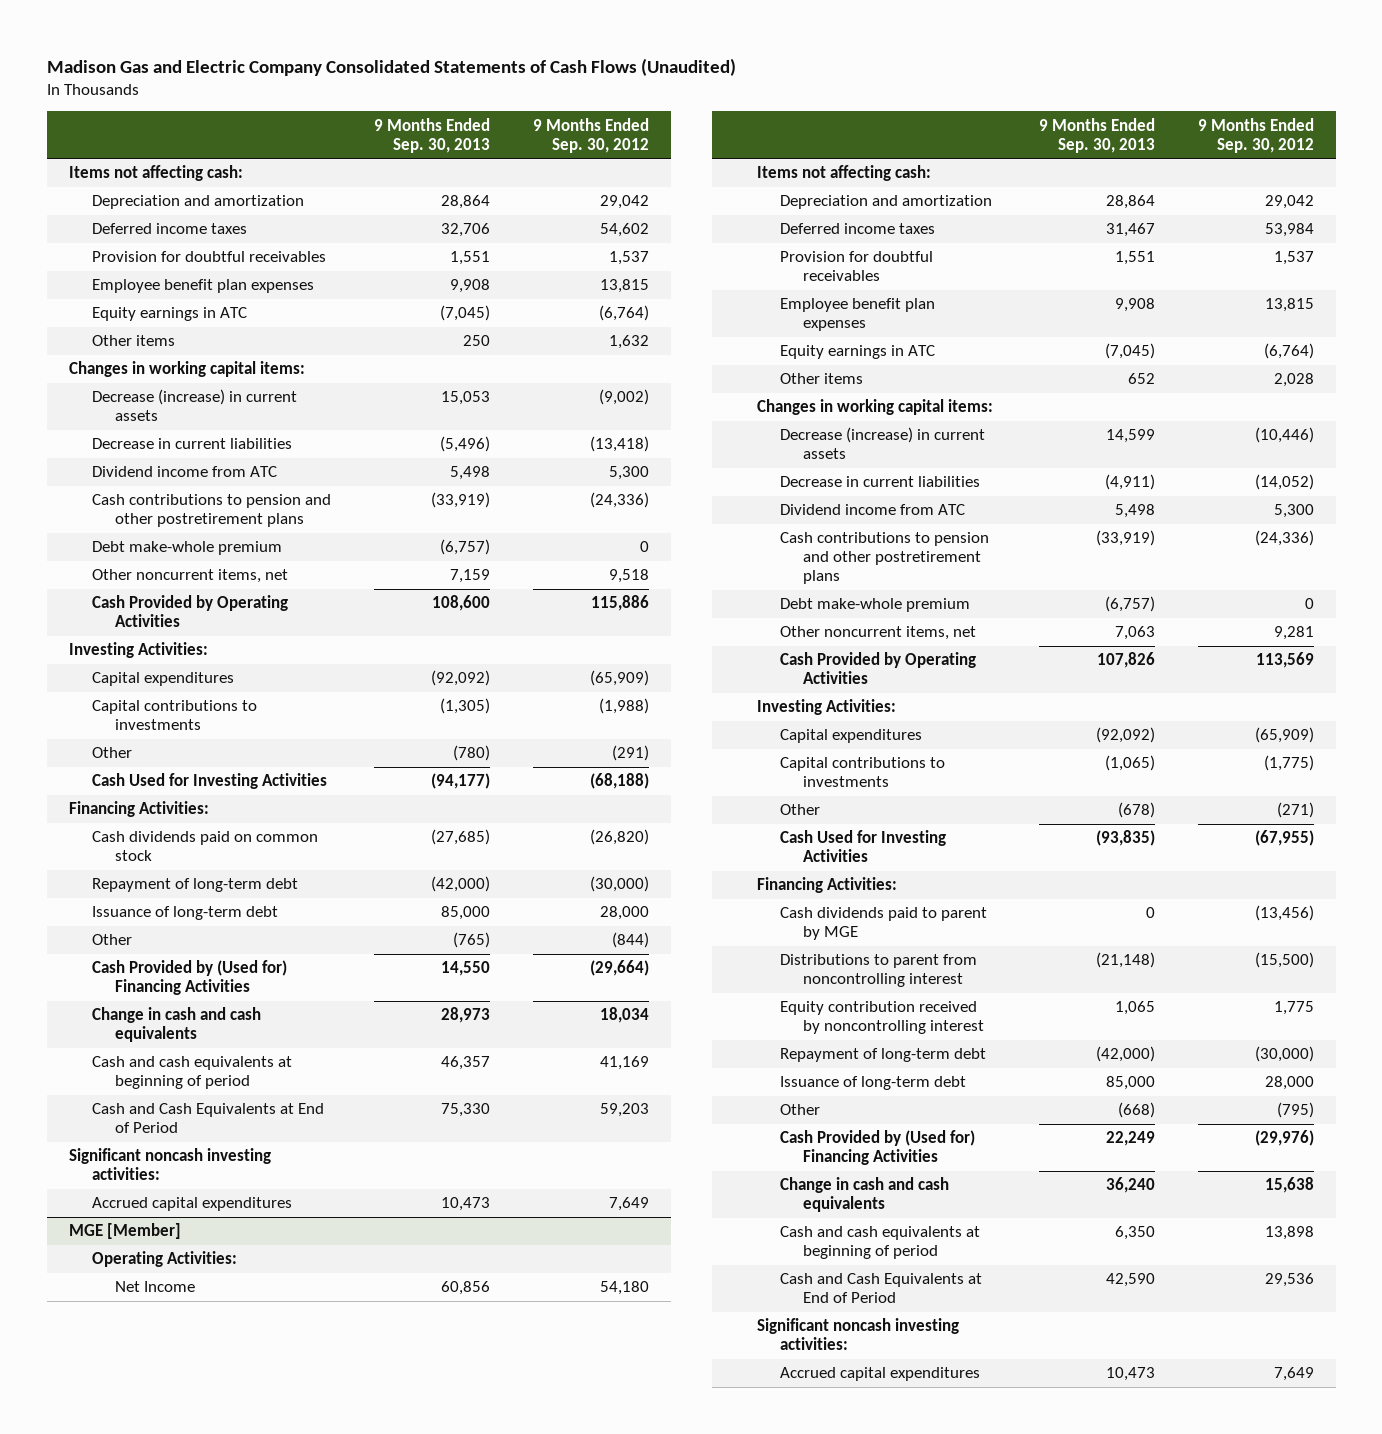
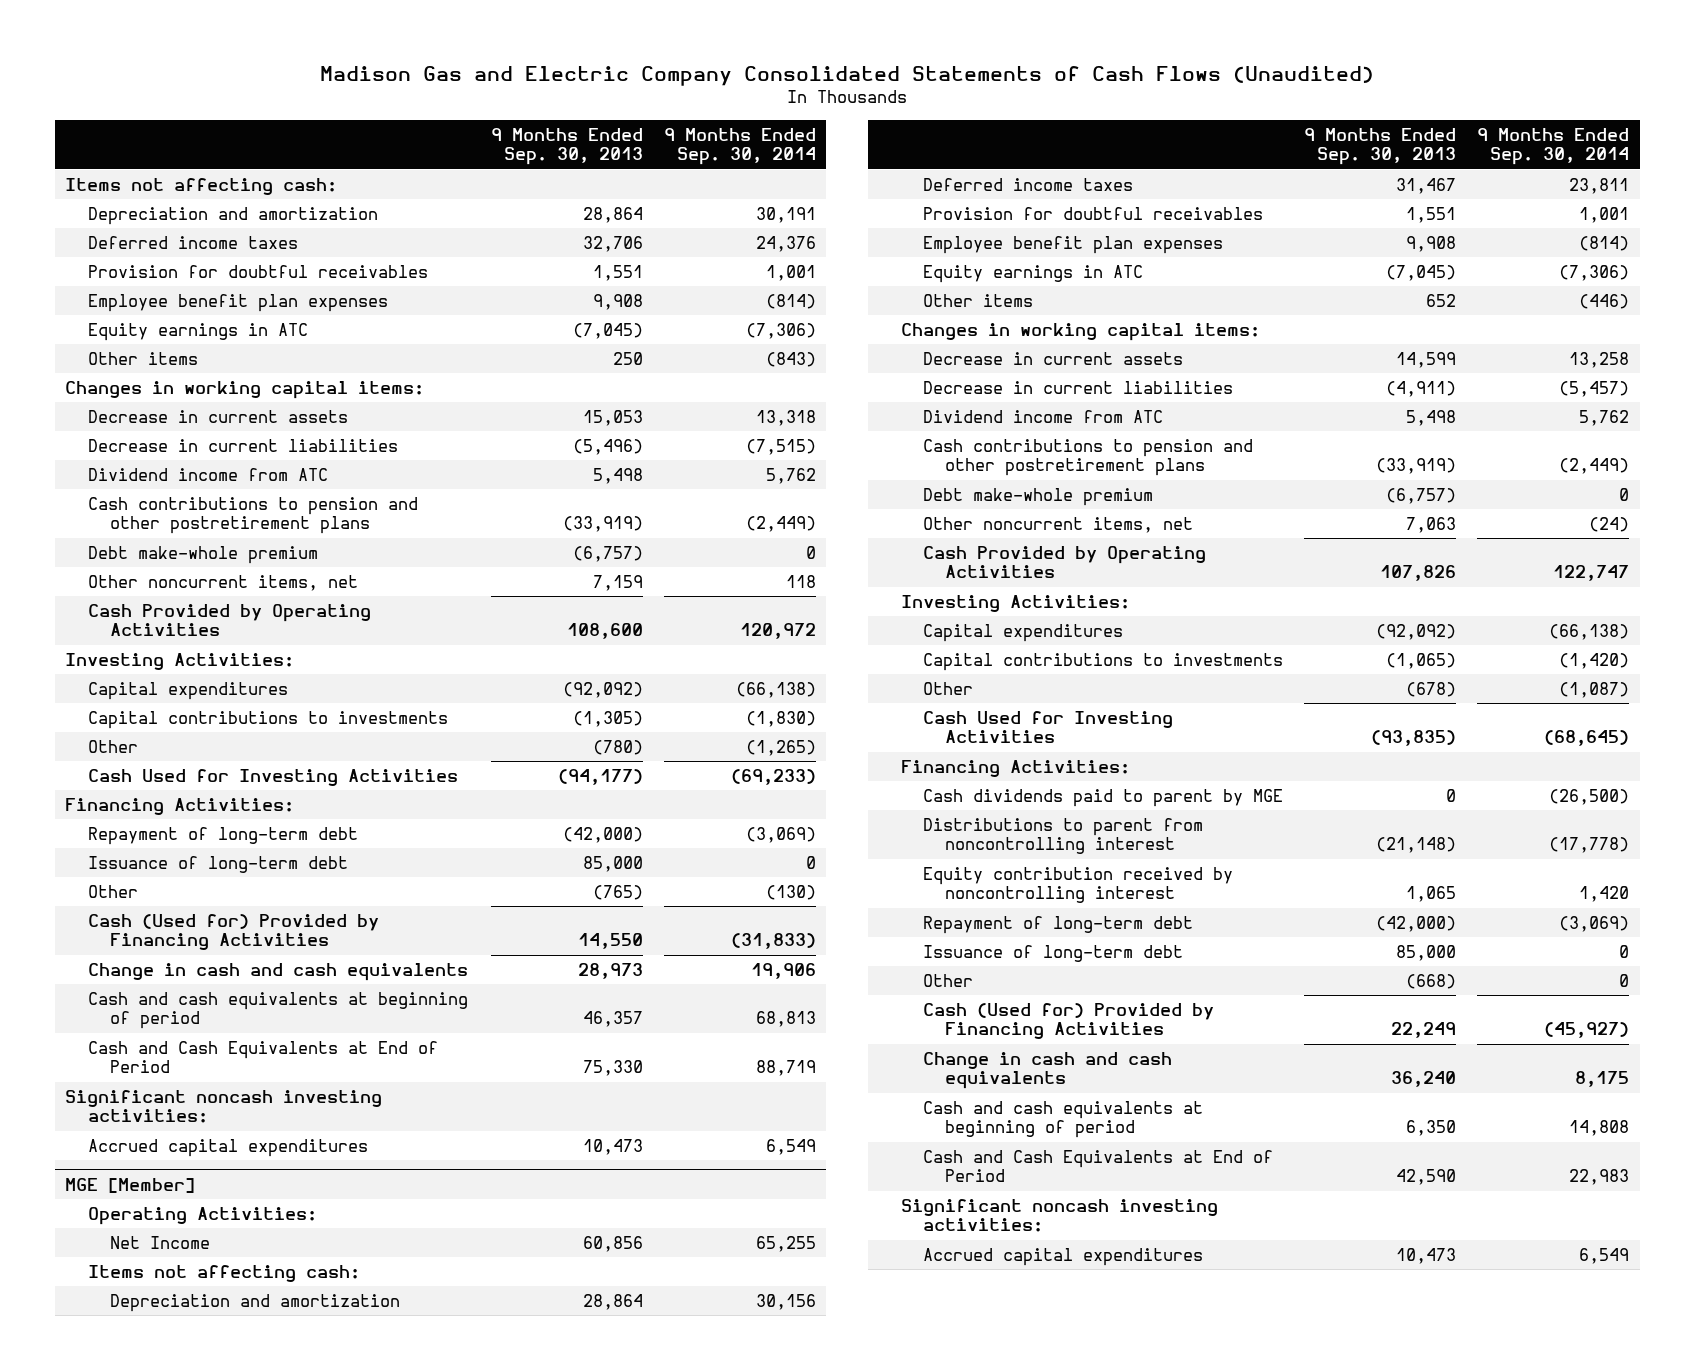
[533,117,650,153] 9 Months Ended Sep. 30, 2012 -> none
none -> [663,127,816,166] 9 Months Ended Sep. 30, 2014
[91,389,297,422] Decrease (increase) in current assets -> [87,410,348,424] Decrease in current assets
[91,831,318,862] Cash dividends paid on common stock -> none
[91,960,287,996] Cash Provided by (Used for) Financing Activities -> [87,914,379,951] Cash (Used for) Provided by Financing Activities
[779,427,985,460] Decrease (increase) in current assets -> [923,352,1184,366] Decrease in current assets
[779,1130,975,1166] Cash Provided by (Used for) Financing Activities -> [923,1003,1215,1040] Cash (Used for) Provided by Financing Activities

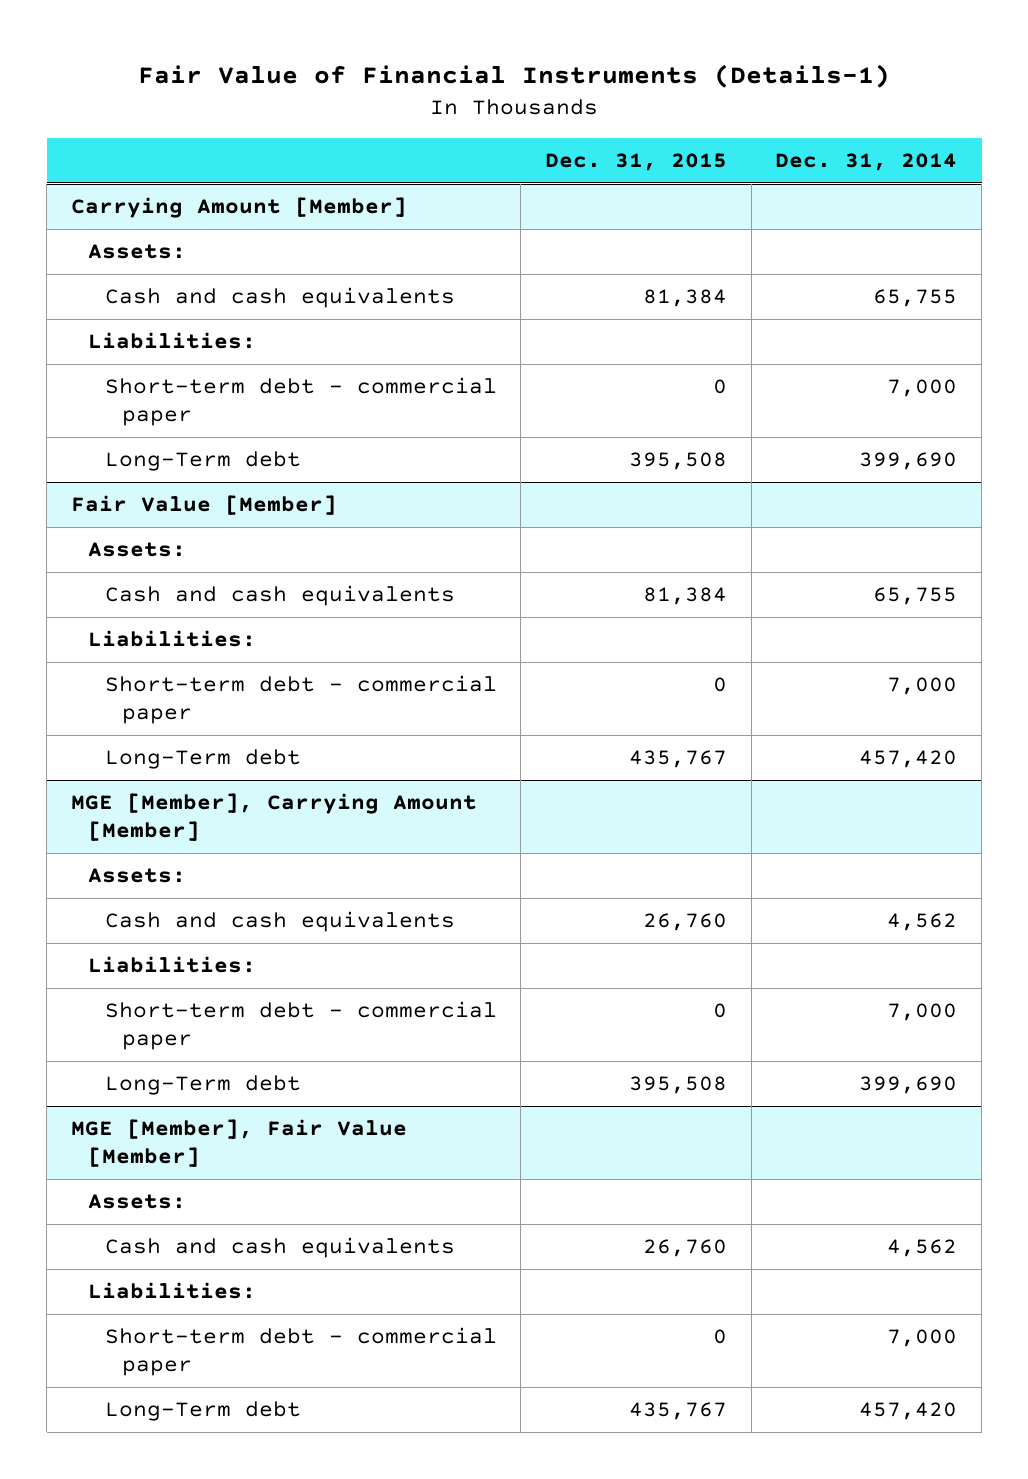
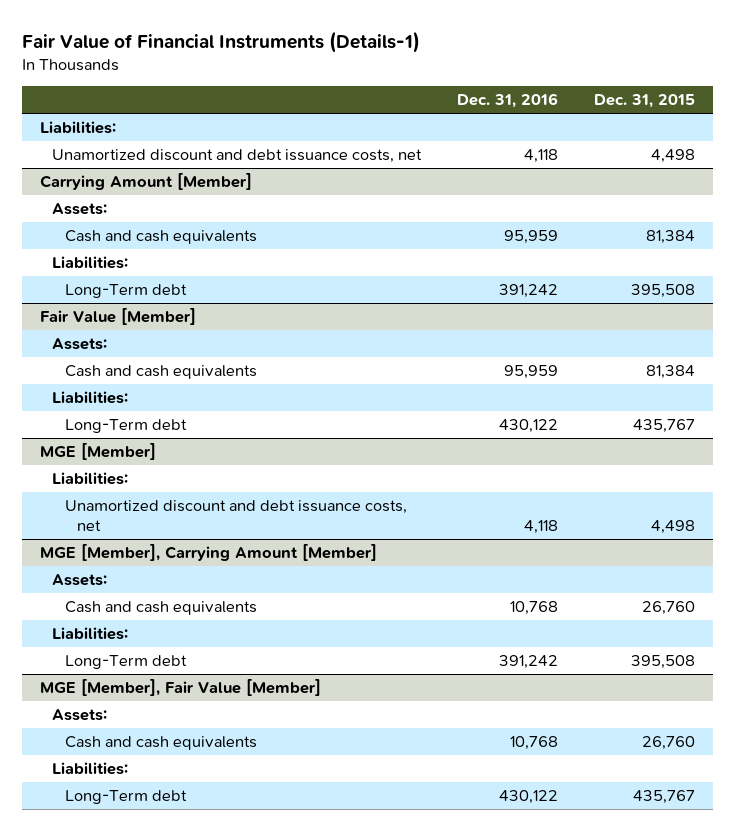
[775,152,958,171] Dec. 31, 2014 -> none
none -> [457,93,559,109] Dec. 31, 2016
none -> [40,121,117,135] Liabilities:
none -> [52,149,423,164] Unamortized discount and debt issuance costs, net
[104,377,497,426] Short-term debt - commercial paper -> none
[104,675,497,724] Short-term debt - commercial paper -> none
none -> [40,443,157,461] MGE [Member]
none -> [52,472,129,486] Liabilities:
none -> [64,500,407,531] Unamortized discount and debt issuance costs, net
[104,1001,497,1050] Short-term debt - commercial paper -> none
[104,1327,497,1376] Short-term debt - commercial paper -> none

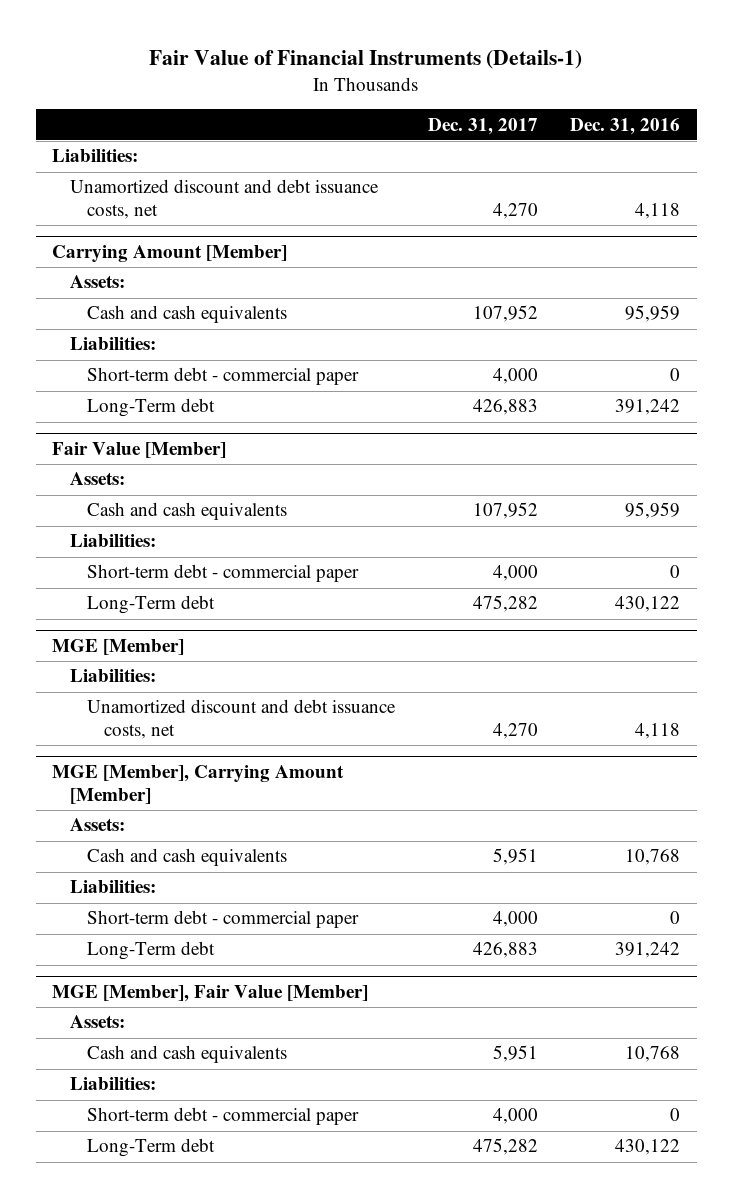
[593,94,695,109] Dec. 31, 2015 -> none
none -> [427,117,538,135] Dec. 31, 2017
none -> [86,367,359,386] Short-term debt - commercial paper
none -> [86,564,359,583] Short-term debt - commercial paper
none -> [86,910,359,929] Short-term debt - commercial paper
none -> [86,1107,359,1126] Short-term debt - commercial paper

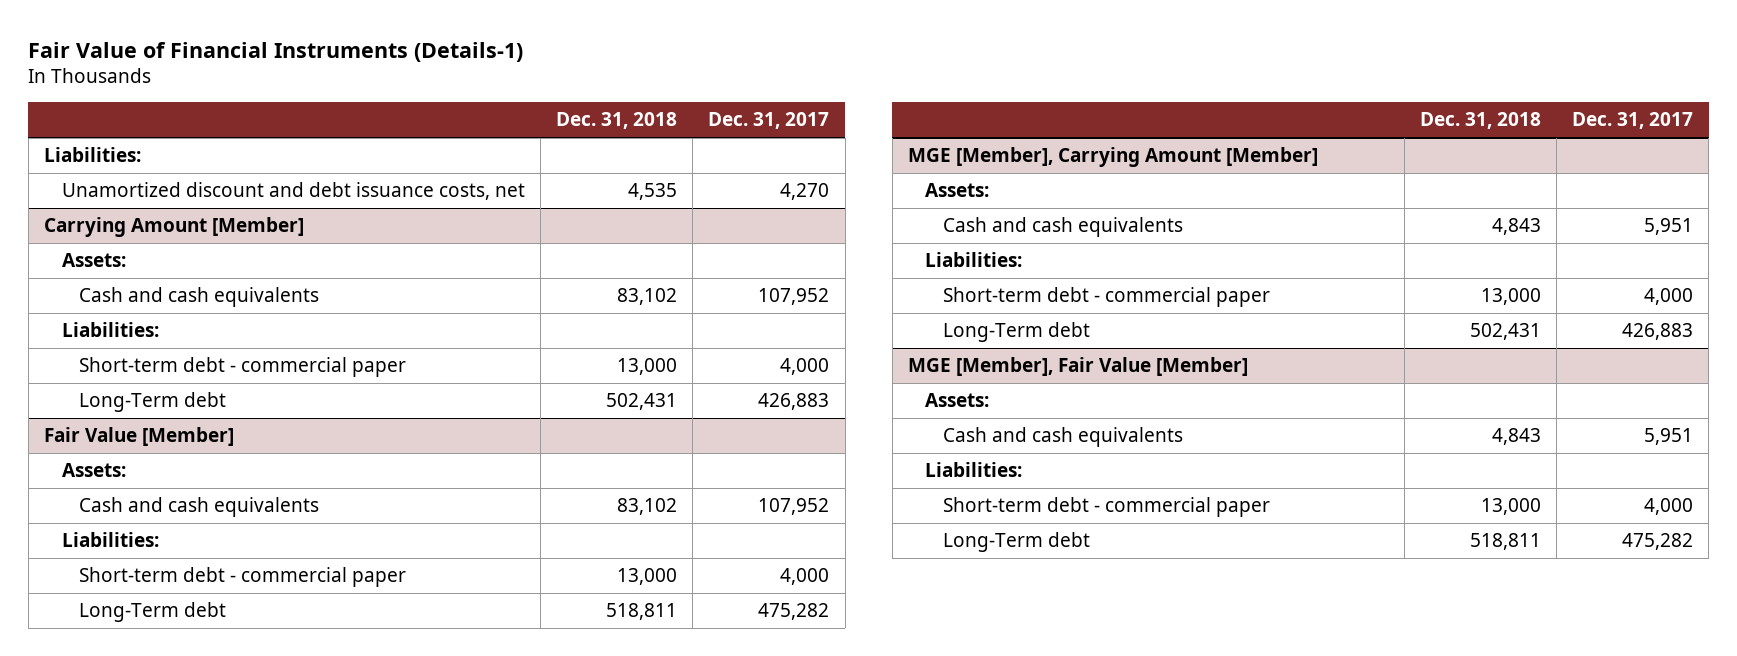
[570,117,681,135] Dec. 31, 2016 -> none
none -> [556,112,678,130] Dec. 31, 2018
[52,638,185,655] MGE [Member] -> none
[69,669,156,683] Liabilities: -> none
[86,699,396,740] Unamortized discount and debt issuance costs, net -> none

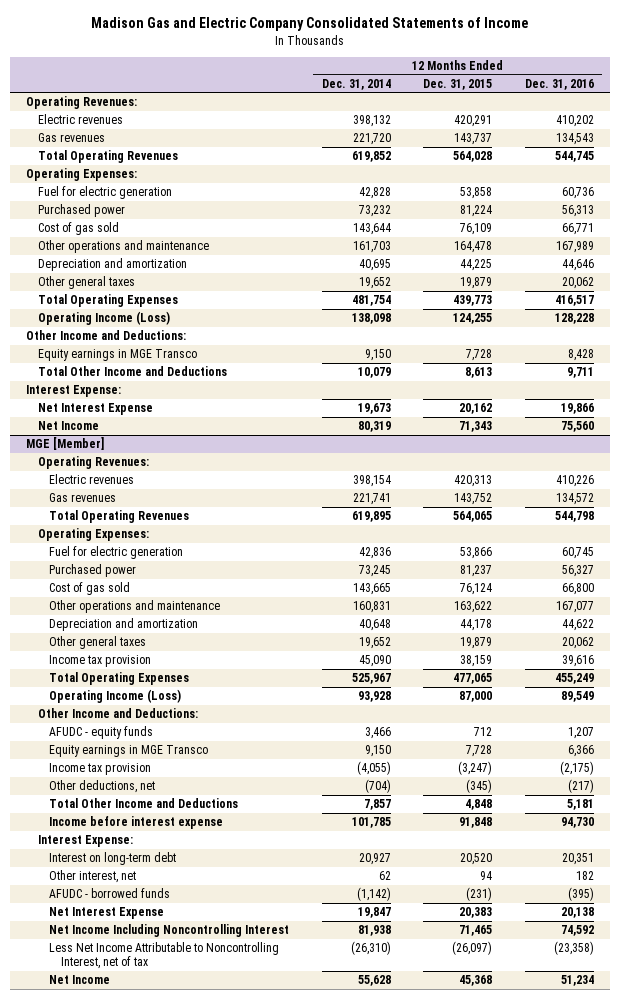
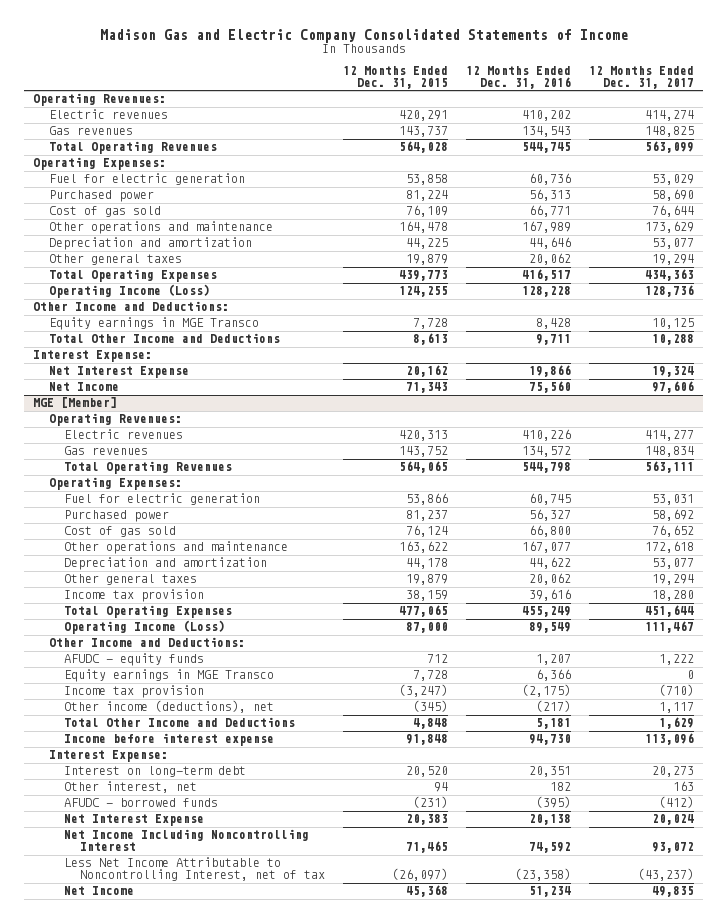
[321,78,391,90] Dec. 31, 2014 -> none
none -> [588,66,694,89] 12 Months Ended Dec. 31, 2017
[49,780,156,794] Other deductions, net -> [64,700,275,714] Other income (deductions), net

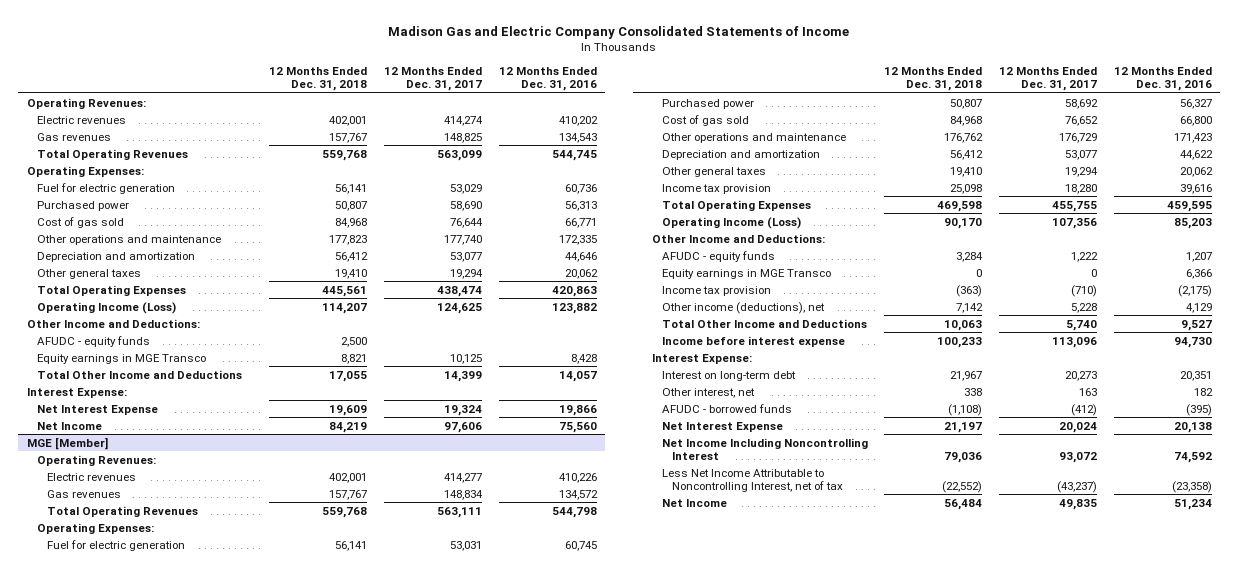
[343,66,449,89] 12 Months Ended Dec. 31, 2015 -> none
none -> [269,66,368,92] 12 Months Ended Dec. 31, 2018
[521,221,571,234] 167,989 -> [558,234,597,245] 172,335
[644,221,694,234] 173,629 -> [444,234,483,245] 177,740
[521,269,571,282] 416,517 -> [551,285,597,297] 420,863
[644,269,694,282] 434,363 -> [437,285,483,297] 438,474
[521,286,571,298] 128,228 -> [551,302,597,314] 123,882
[644,285,694,298] 128,736 -> [437,302,483,314] 124,625
none -> [36,335,150,347] AFUDC - equity funds
[535,334,571,346] 9,711 -> [558,370,597,382] 14,057
[651,334,694,346] 10,288 -> [444,370,483,382] 14,399
[521,541,571,554] 167,077 -> [1173,132,1212,143] 171,423
[644,541,694,554] 172,618 -> [1058,132,1097,143] 176,729
[521,606,571,618] 455,249 -> [1166,200,1212,212] 459,595
[644,605,694,618] 451,644 -> [1051,200,1097,212] 455,755
[528,622,571,634] 89,549 -> [1173,217,1212,229] 85,203
[644,621,694,634] 111,467 -> [1051,217,1097,229] 107,356
[535,700,571,713] (217) -> [1185,302,1212,313] 4,129
[658,702,694,714] 1,117 -> [1070,302,1097,313] 5,228
[535,718,571,730] 5,181 -> [1180,319,1212,331] 9,527
[658,717,694,730] 1,629 -> [1065,319,1097,331] 5,740

